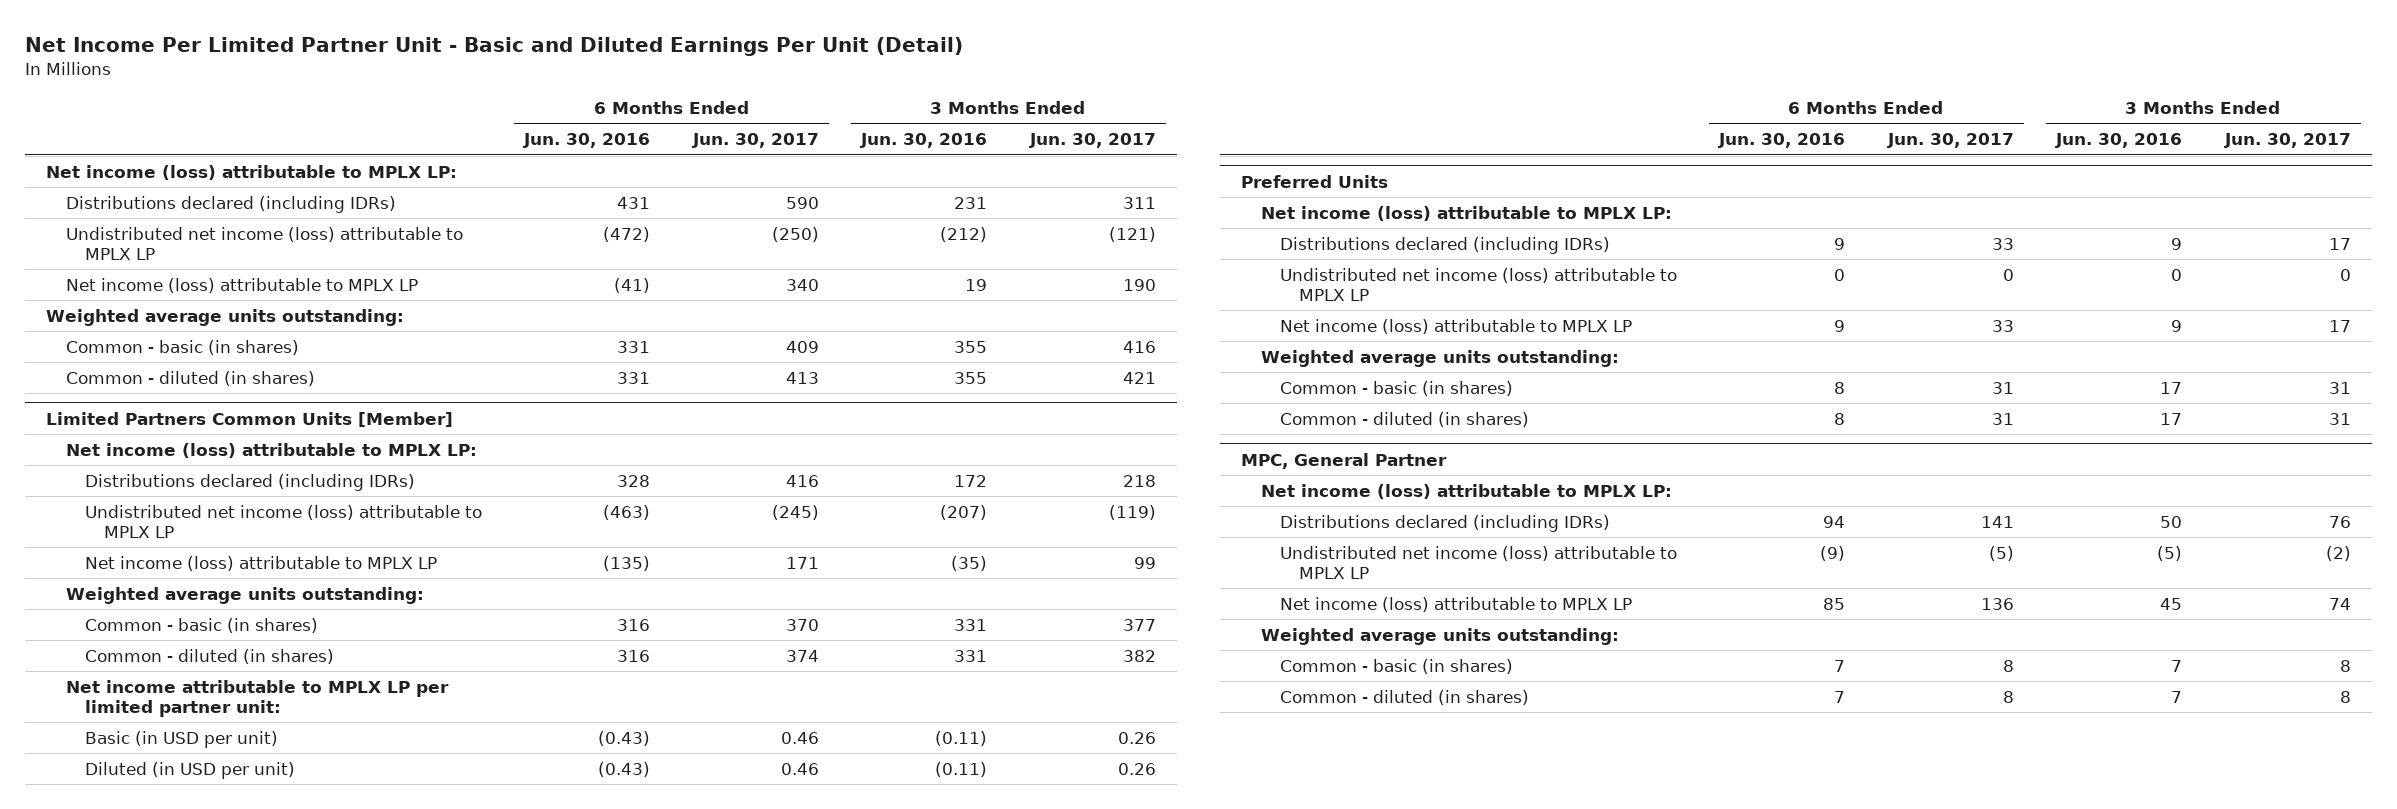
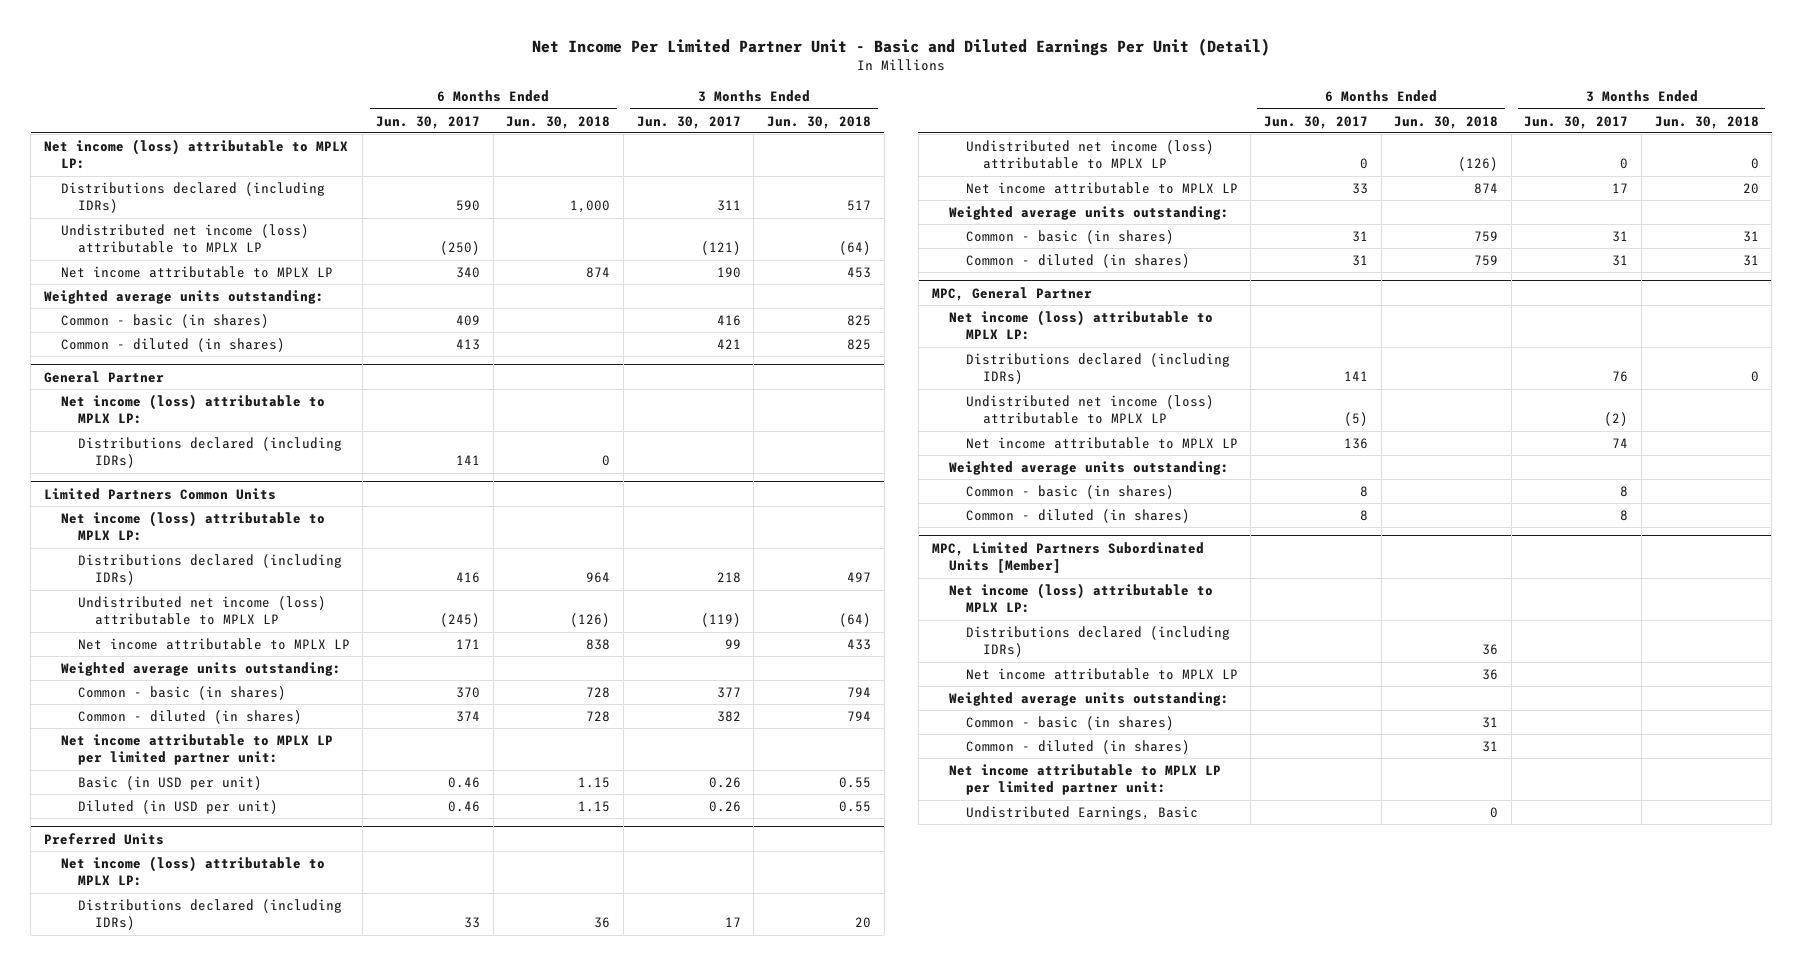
[523,133,651,149] Jun. 30, 2016 -> none
[860,133,988,149] Jun. 30, 2016 -> none
none -> [506,115,611,129] Jun. 30, 2018
none -> [766,115,871,129] Jun. 30, 2018
[65,277,418,293] Net income (loss) attributable to MPLX LP -> [60,266,333,279] Net income attributable to MPLX LP
[46,411,454,427] Limited Partners Common Units [Member] -> none
none -> [43,370,164,383] General Partner
none -> [77,437,342,469] Distributions declared (including IDRs)
none -> [43,487,276,500] Limited Partners Common Units
none -> [60,511,325,542] Net income (loss) attributable to MPLX LP:
[85,555,438,571] Net income (loss) attributable to MPLX LP -> [77,638,350,651] Net income attributable to MPLX LP
[1279,318,1632,334] Net income (loss) attributable to MPLX LP -> [965,182,1238,195] Net income attributable to MPLX LP
[1279,596,1632,612] Net income (loss) attributable to MPLX LP -> [965,437,1238,450] Net income attributable to MPLX LP
none -> [931,541,1204,574] MPC, Limited Partners Subordinated Units [Member]
none -> [948,583,1213,614] Net income (loss) attributable to MPLX LP:
none -> [965,626,1230,658] Distributions declared (including IDRs)
none -> [965,668,1238,681] Net income attributable to MPLX LP
none -> [948,692,1229,707] Weighted average units outstanding:
none -> [965,716,1174,731] Common - basic (in shares)
none -> [965,740,1190,755] Common - diluted (in shares)
none -> [948,764,1221,796] Net income attributable to MPLX LP per limited partner unit:
none -> [965,806,1198,821] Undistributed Earnings, Basic

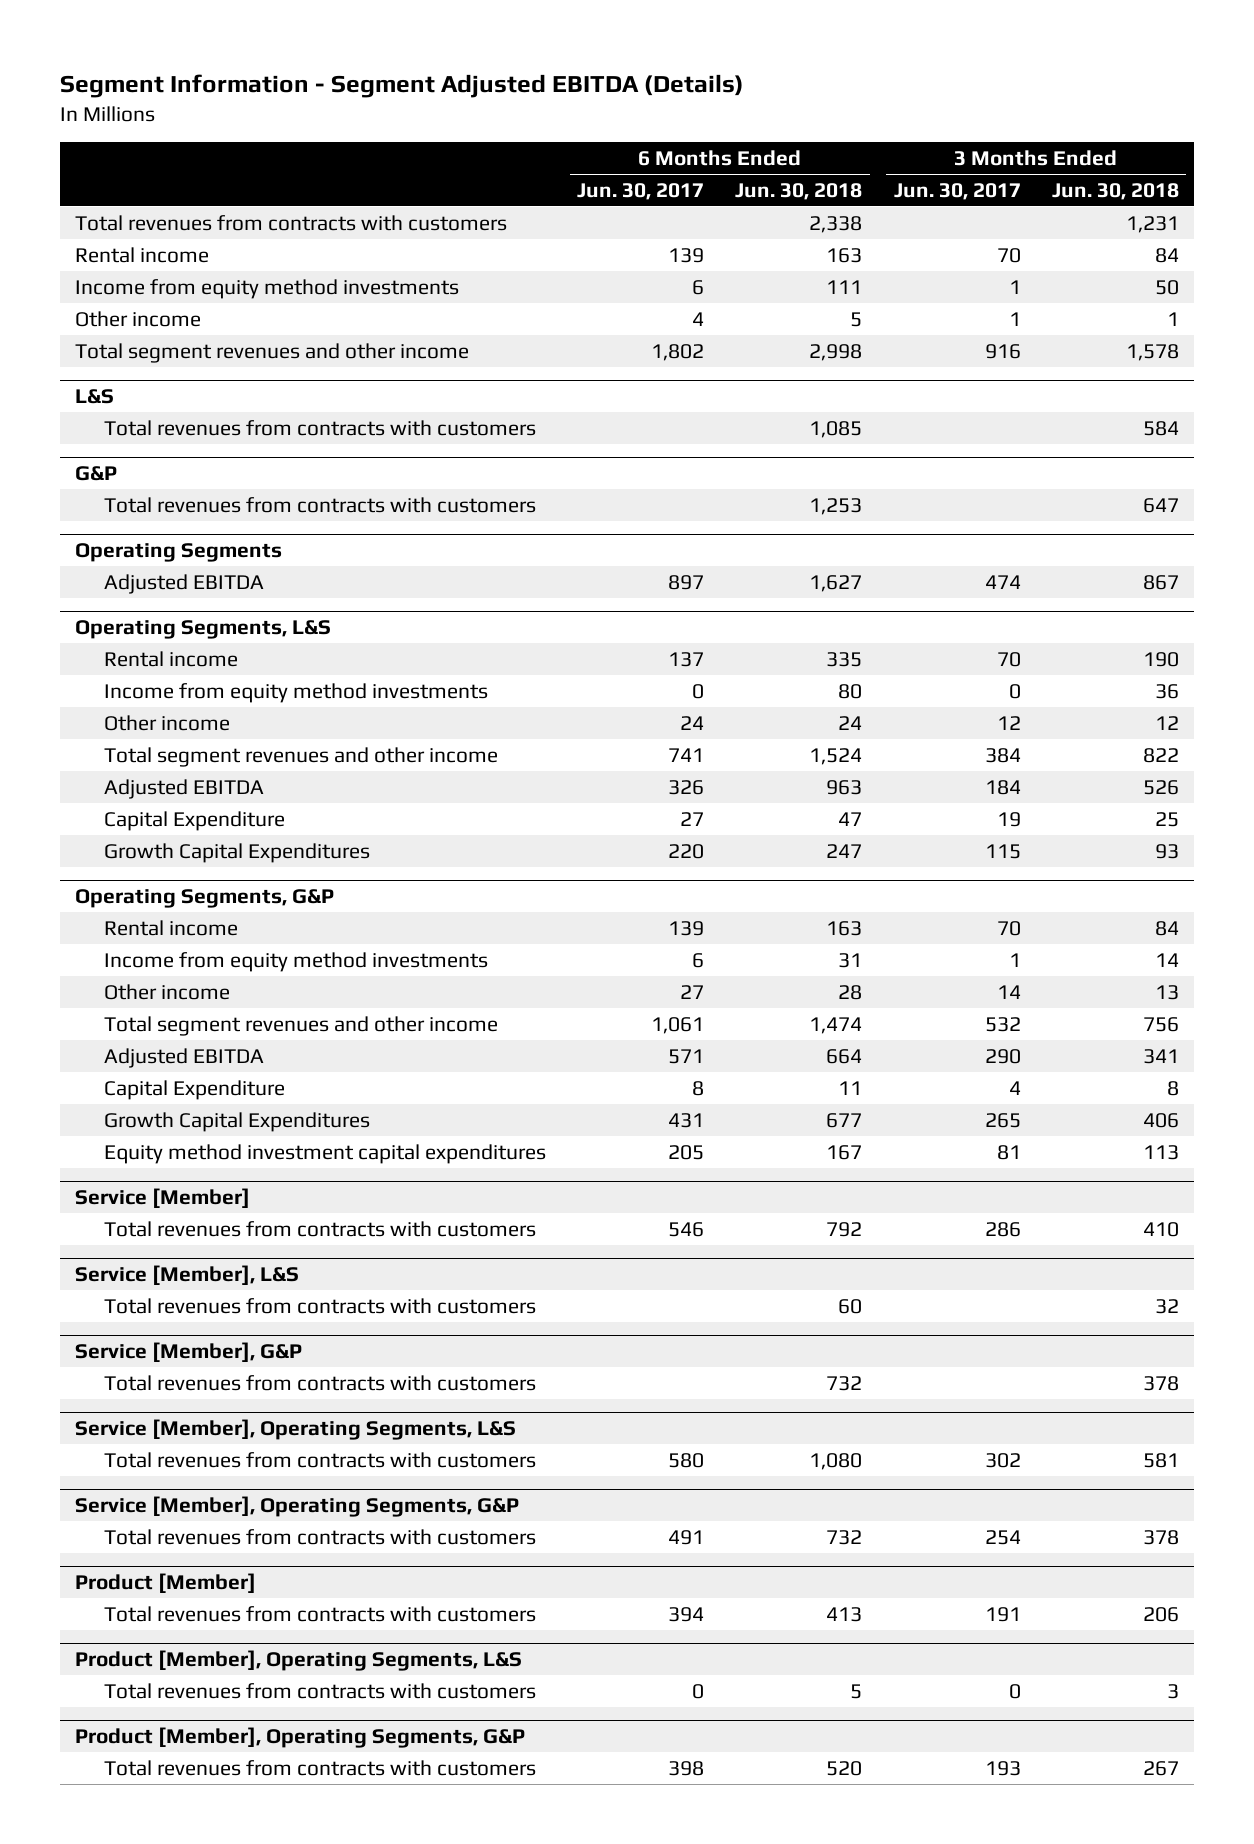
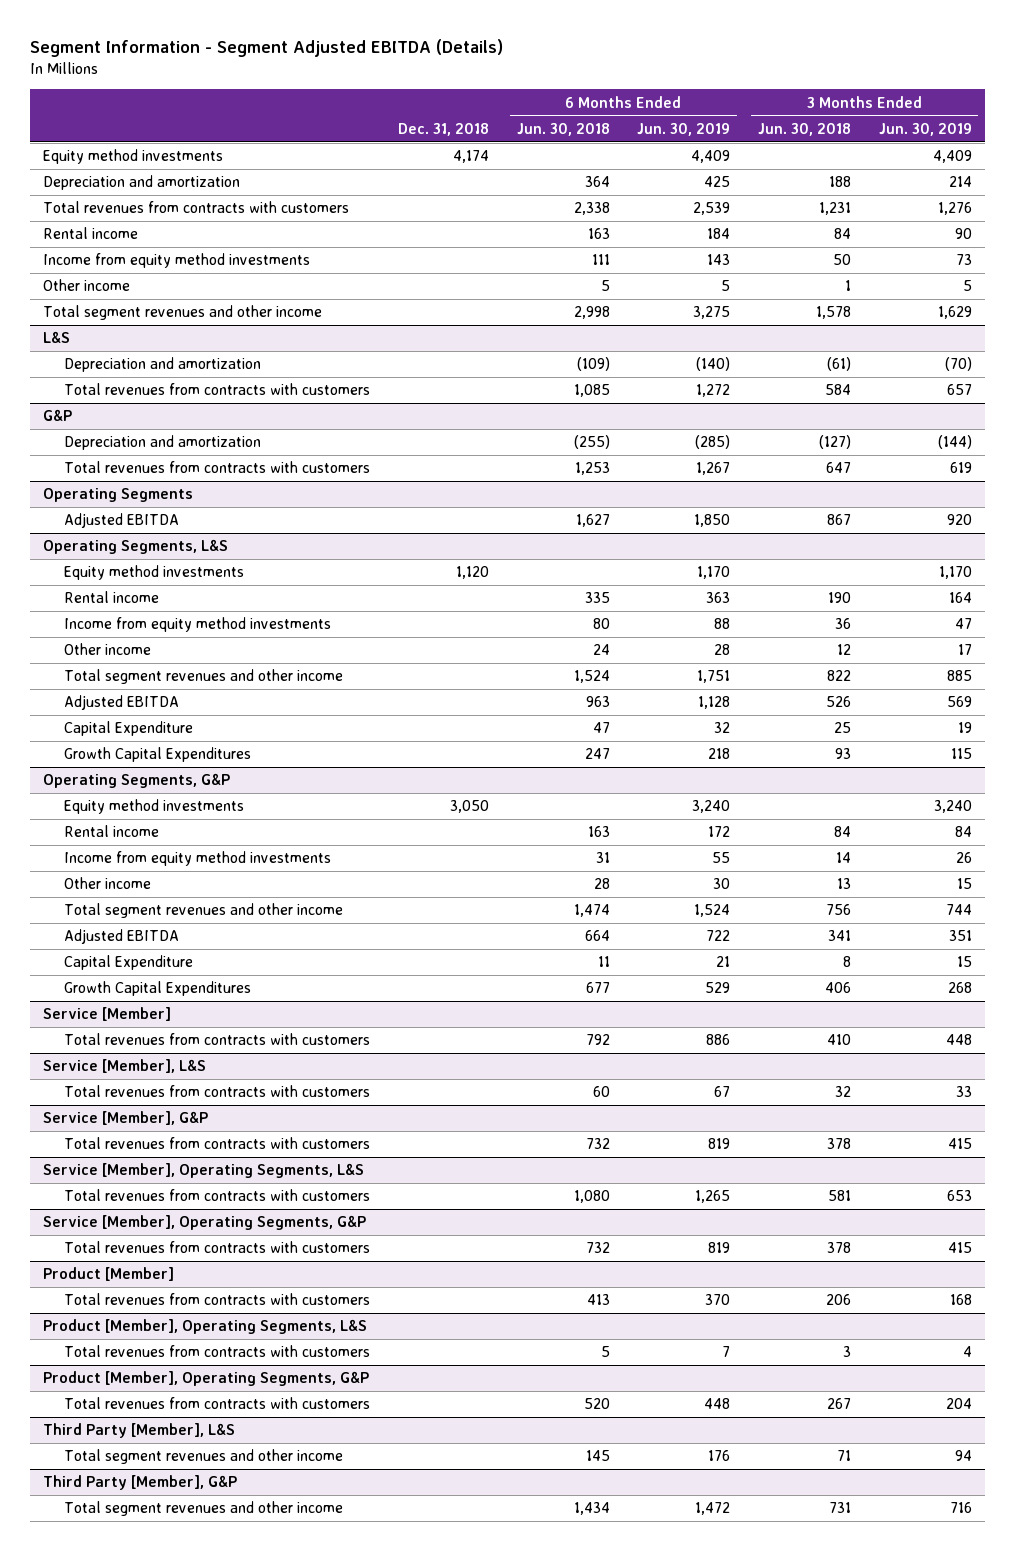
[577,182,705,200] Jun. 30, 2017 -> none
[893,182,1021,200] Jun. 30, 2017 -> none
none -> [397,122,489,136] Dec. 31, 2018
none -> [637,122,731,136] Jun. 30, 2019
none -> [878,122,972,136] Jun. 30, 2019
none -> [43,149,224,165] Equity method investments
none -> [43,175,241,191] Depreciation and amortization
none -> [64,357,262,373] Depreciation and amortization
none -> [64,435,262,451] Depreciation and amortization
none -> [64,565,245,581] Equity method investments
none -> [64,799,245,815] Equity method investments
[104,1143,547,1164] Equity method investment capital expenditures -> none
none -> [43,1423,236,1439] Third Party [Member], L&S
none -> [64,1449,344,1465] Total segment revenues and other income
none -> [43,1475,238,1491] Third Party [Member], G&P
none -> [64,1501,344,1517] Total segment revenues and other income

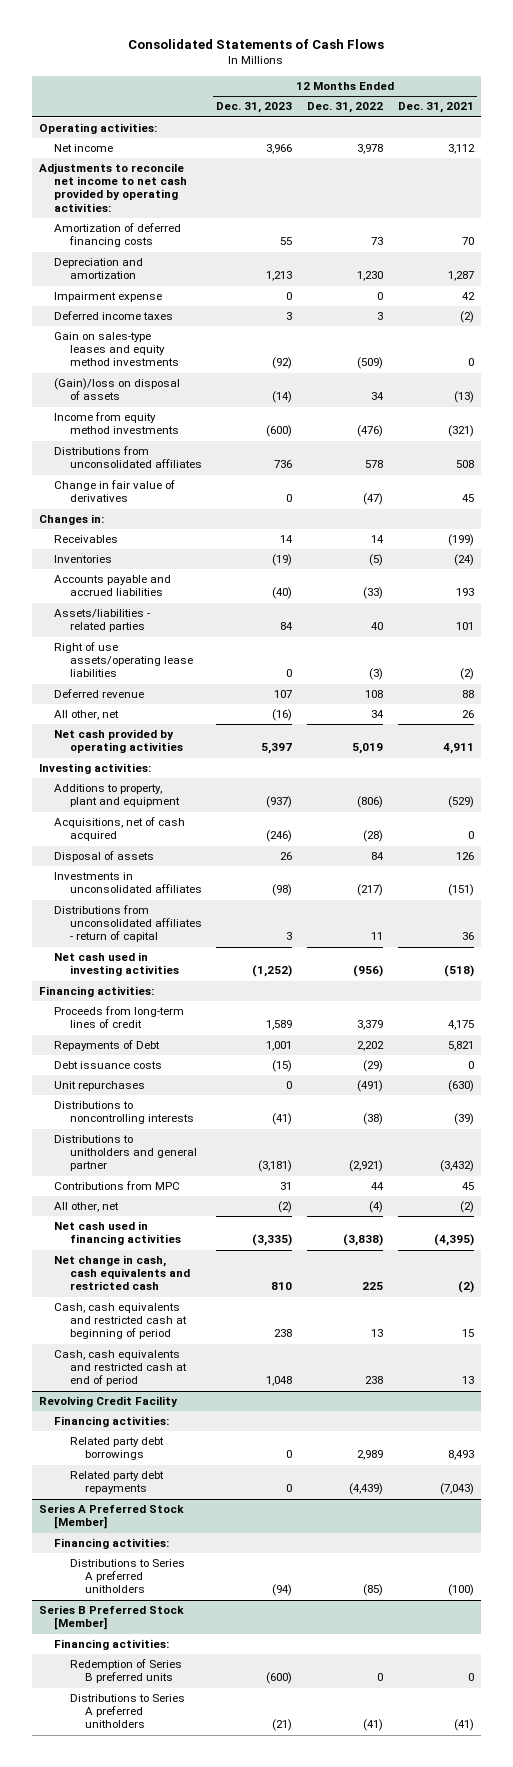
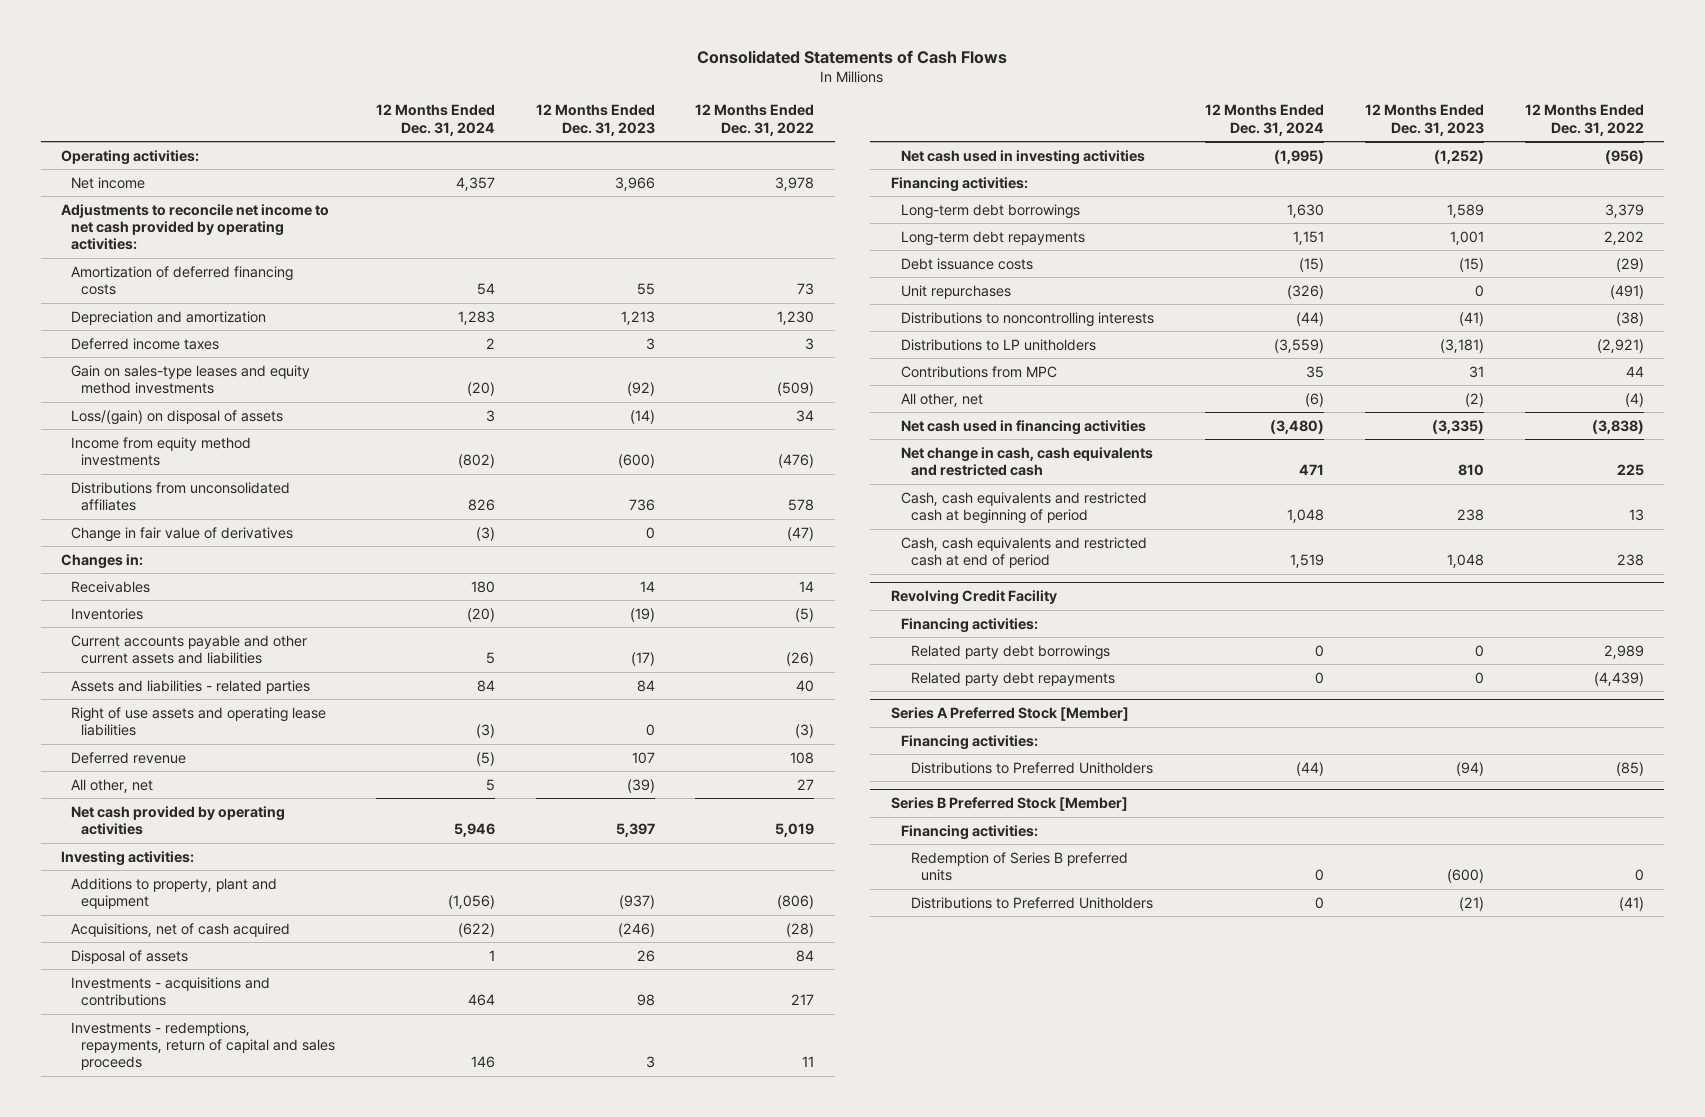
[397,102,474,114] Dec. 31, 2021 -> none
none -> [376,104,496,136] 12 Months Ended Dec. 31, 2024
[54,292,163,303] Impairment expense -> none
[54,378,181,401] (Gain)/loss on disposal of assets -> [71,409,284,425] Loss/(gain) on disposal of assets
[54,575,172,597] Accounts payable and accrued liabilities -> [71,634,308,665] Current accounts payable and other current assets and liabilities
[272,587,293,600] (40) -> [630,652,655,667] (17)
[363,587,384,600] (33) -> [786,652,815,667] (26)
[54,609,151,633] Assets/liabilities - related parties -> [71,679,311,694] Assets and liabilities - related parties
[54,642,193,678] Right of use assets/operating lease liabilities -> [71,706,327,737] Right of use assets and operating lease liabilities
[272,709,293,722] (16) -> [626,778,655,793] (39)
[371,710,385,719] 34 -> [797,778,815,790] 27
[54,872,202,894] Investments in unconsolidated affiliates -> none
none -> [71,976,271,1007] Investments - acquisitions and contributions
[54,905,202,943] Distributions from unconsolidated affiliates - return of capital -> [71,1021,336,1071] Investments - redemptions, repayments, return of capital and sales proceeds
[54,1006,185,1029] Proceeds from long-term lines of credit -> [900,203,1080,219] Long-term debt borrowings
[54,1040,161,1052] Repayments of Debt -> [900,230,1085,246] Long-term debt repayments
[54,1135,197,1172] Distributions to unitholders and general partner -> [900,338,1096,351] Distributions to LP unitholders
[69,1559,185,1594] Distributions to Series A preferred unitholders -> [910,761,1153,774] Distributions to Preferred Unitholders
[69,1694,185,1729] Distributions to Series A preferred unitholders -> [910,896,1153,909] Distributions to Preferred Unitholders

